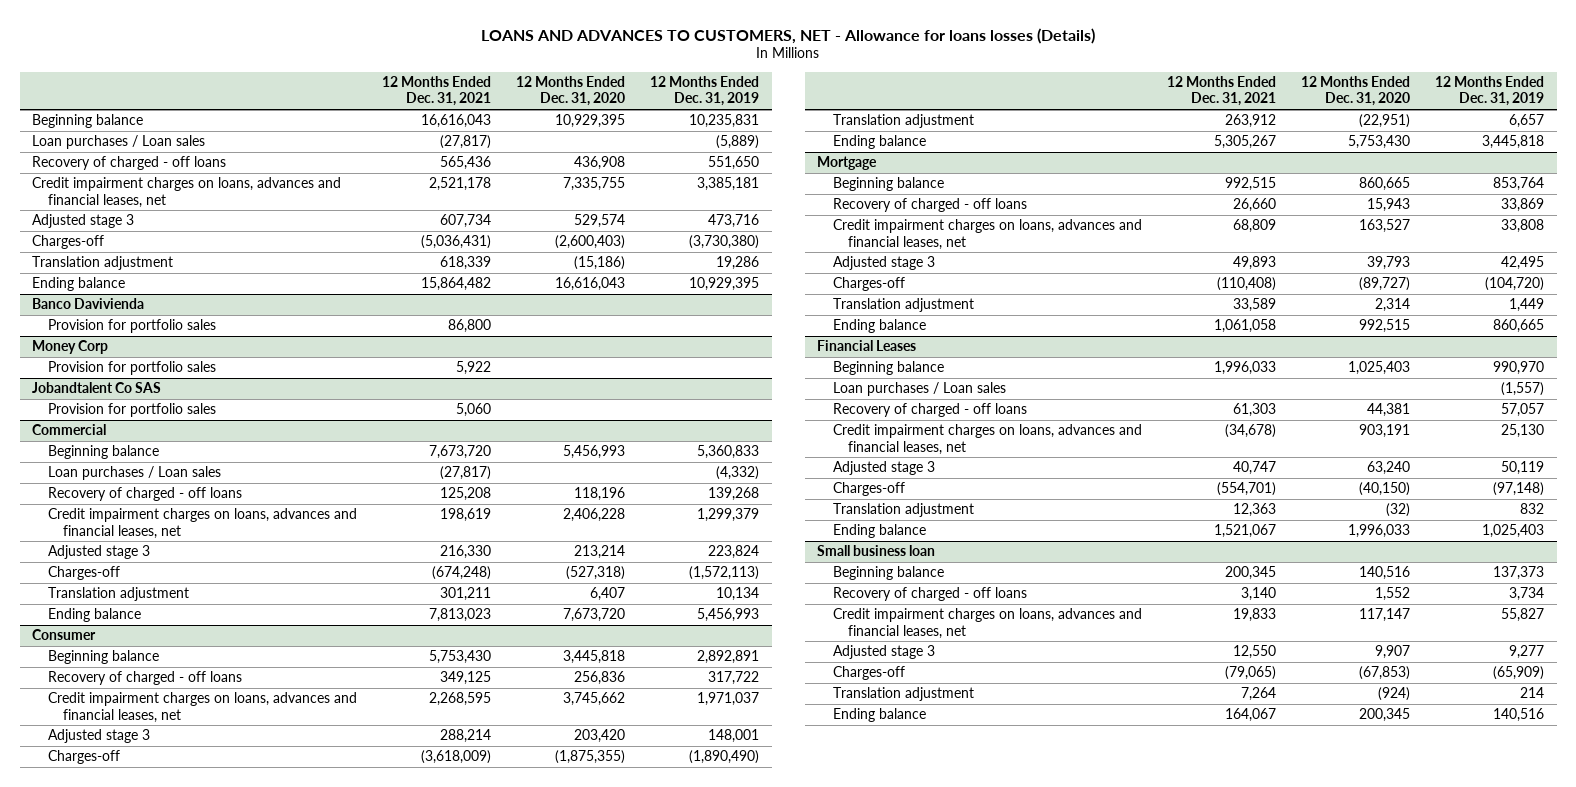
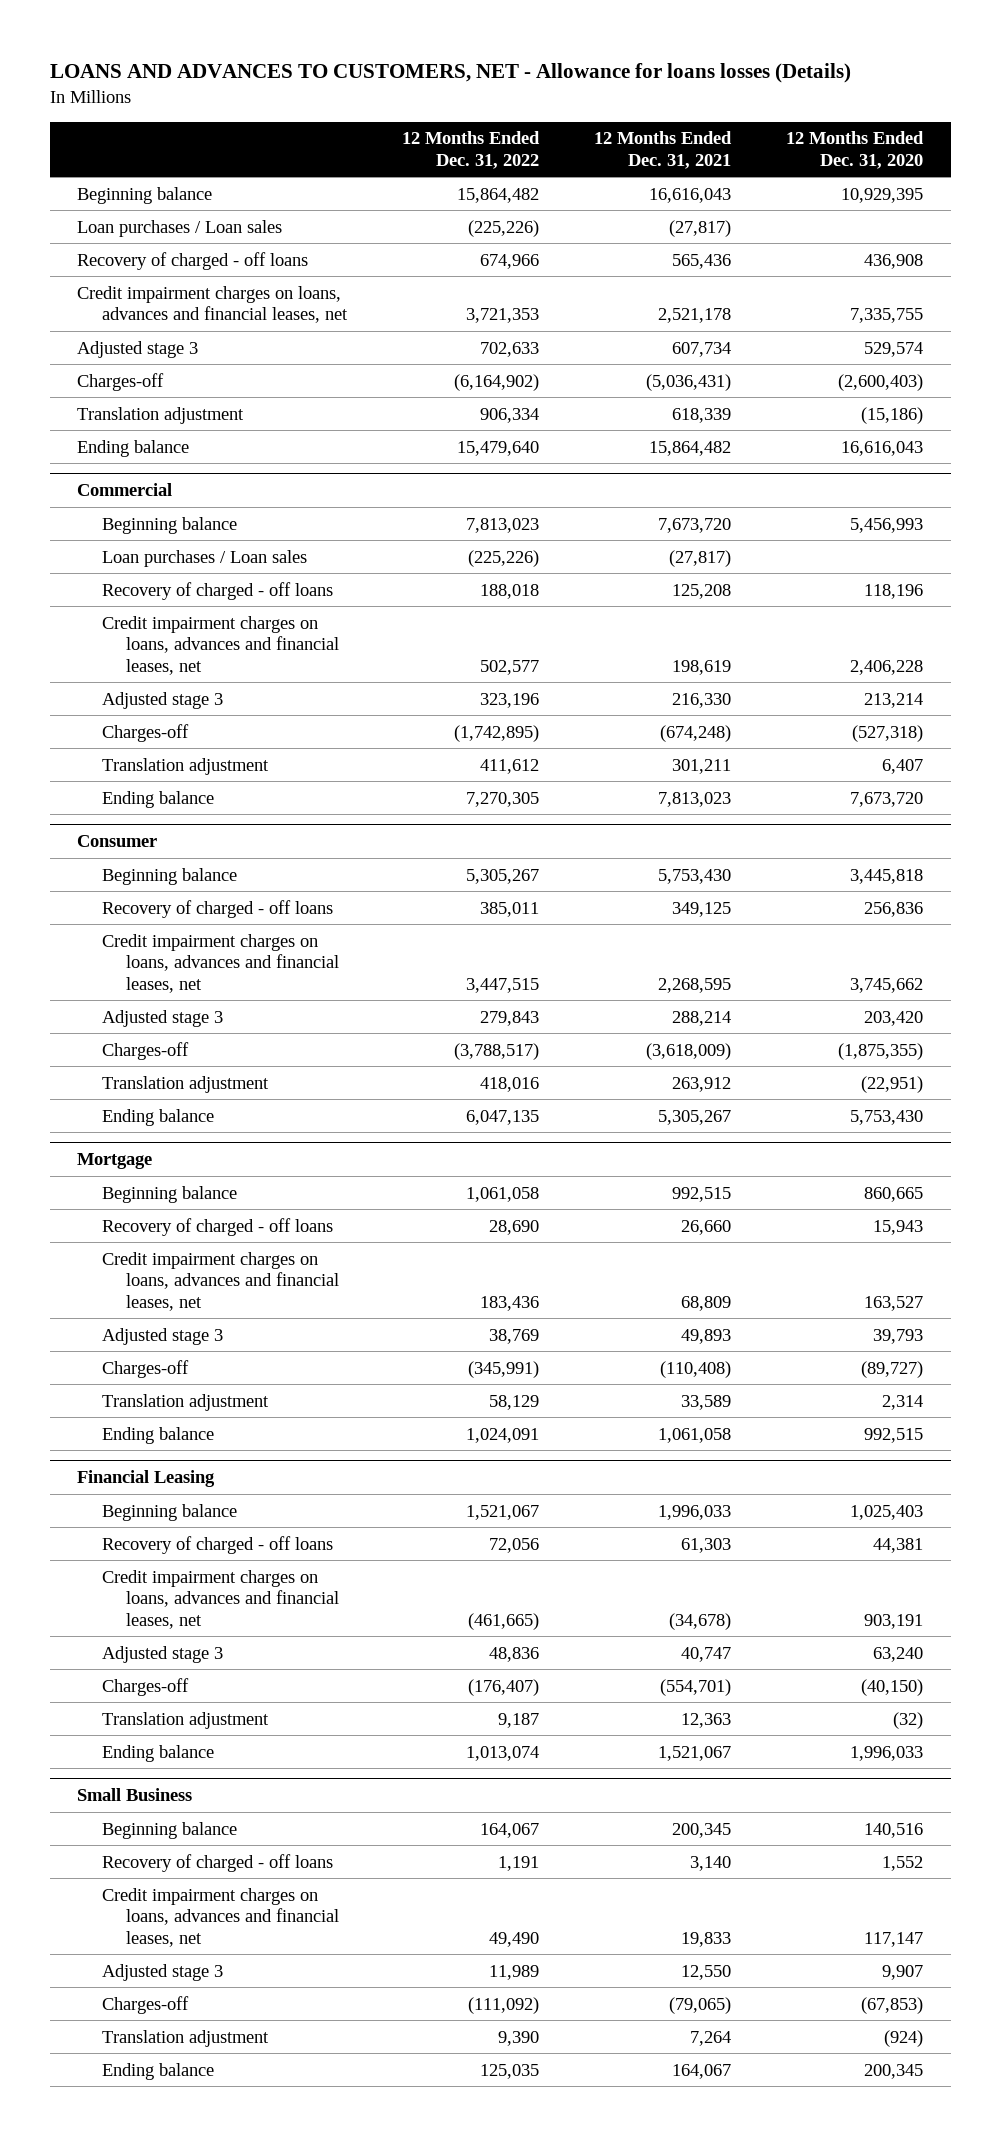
[650,75,760,107] 12 Months Ended Dec. 31, 2019 -> none
none -> [401,131,540,169] 12 Months Ended Dec. 31, 2022
[32,298,145,310] Banco Davivienda -> none
[47,319,216,334] Provision for portfolio sales -> none
[32,340,109,355] Money Corp -> none
[47,361,216,376] Provision for portfolio sales -> none
[32,382,162,394] Jobandtalent Co SAS -> none
[47,403,216,418] Provision for portfolio sales -> none
[817,340,917,352] Financial Leases -> [77,1470,216,1488] Financial Leasing
[832,382,1006,397] Loan purchases / Loan sales -> none
[817,545,936,557] Small business loan -> [77,1788,193,1802] Small Business

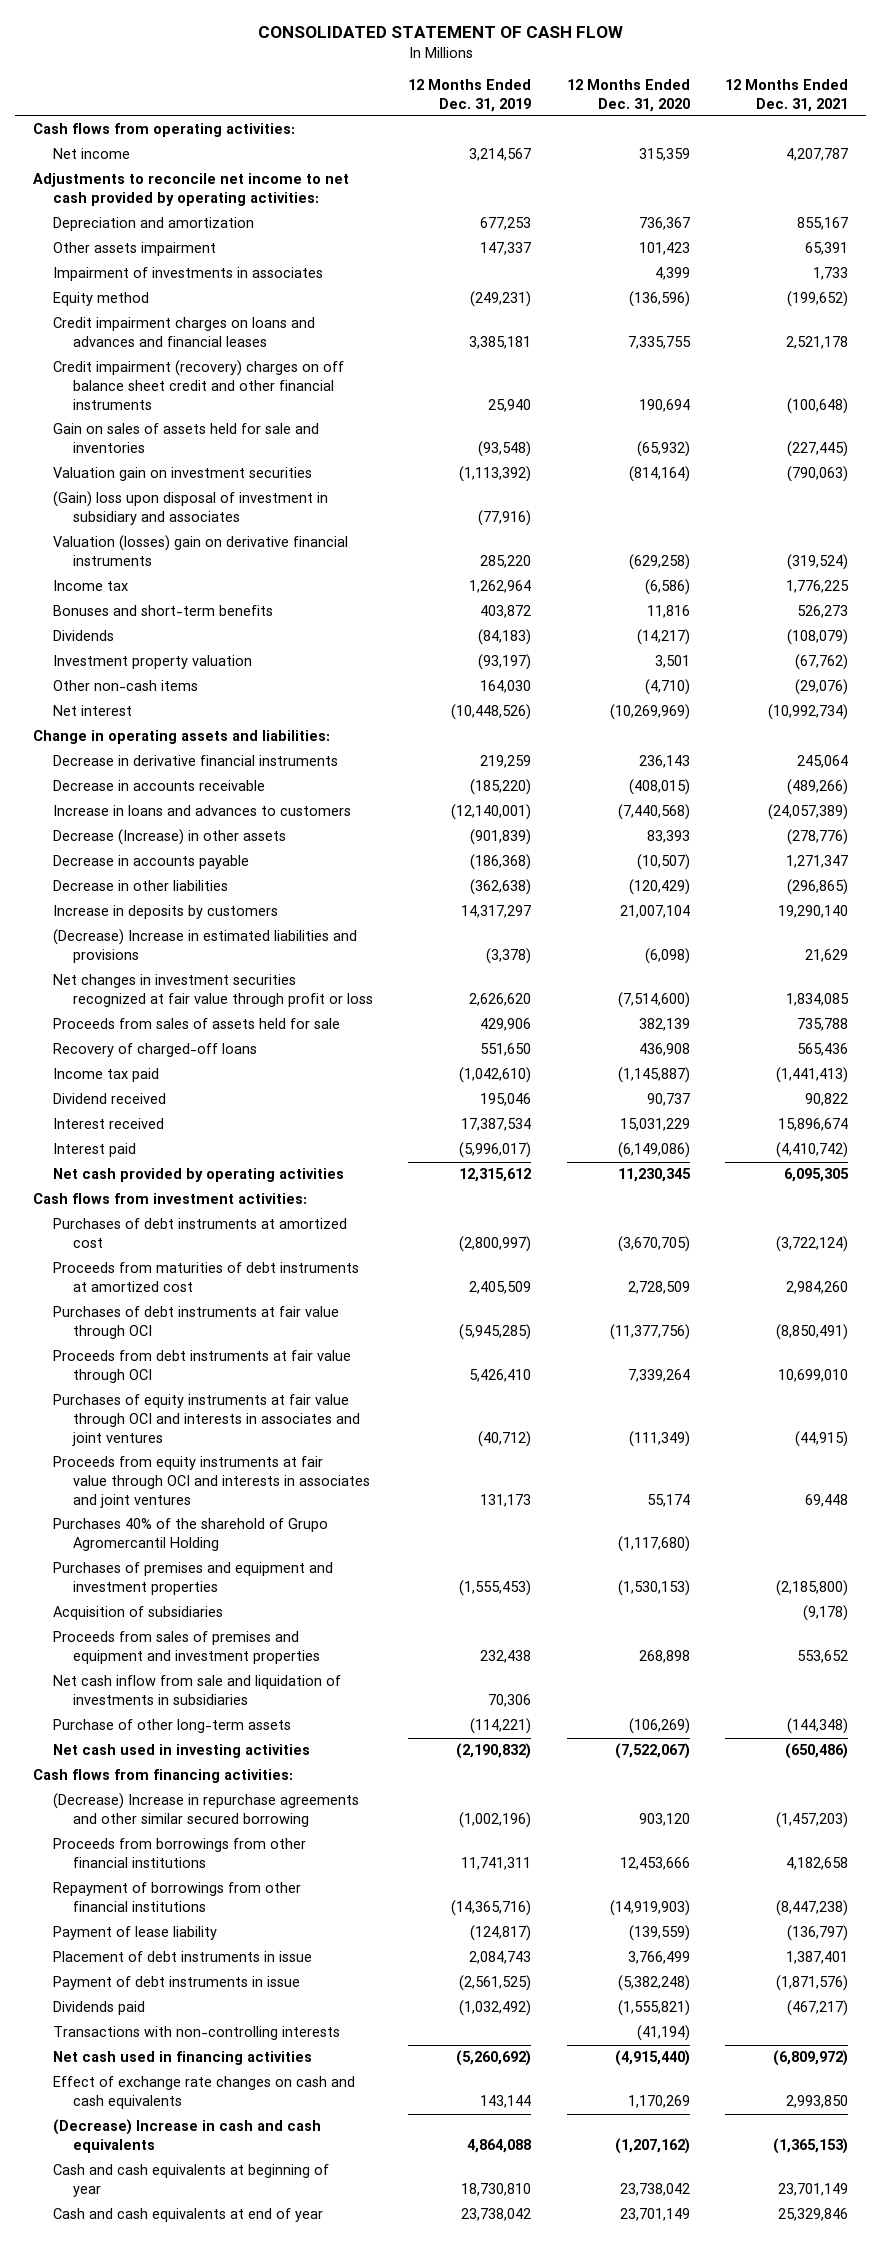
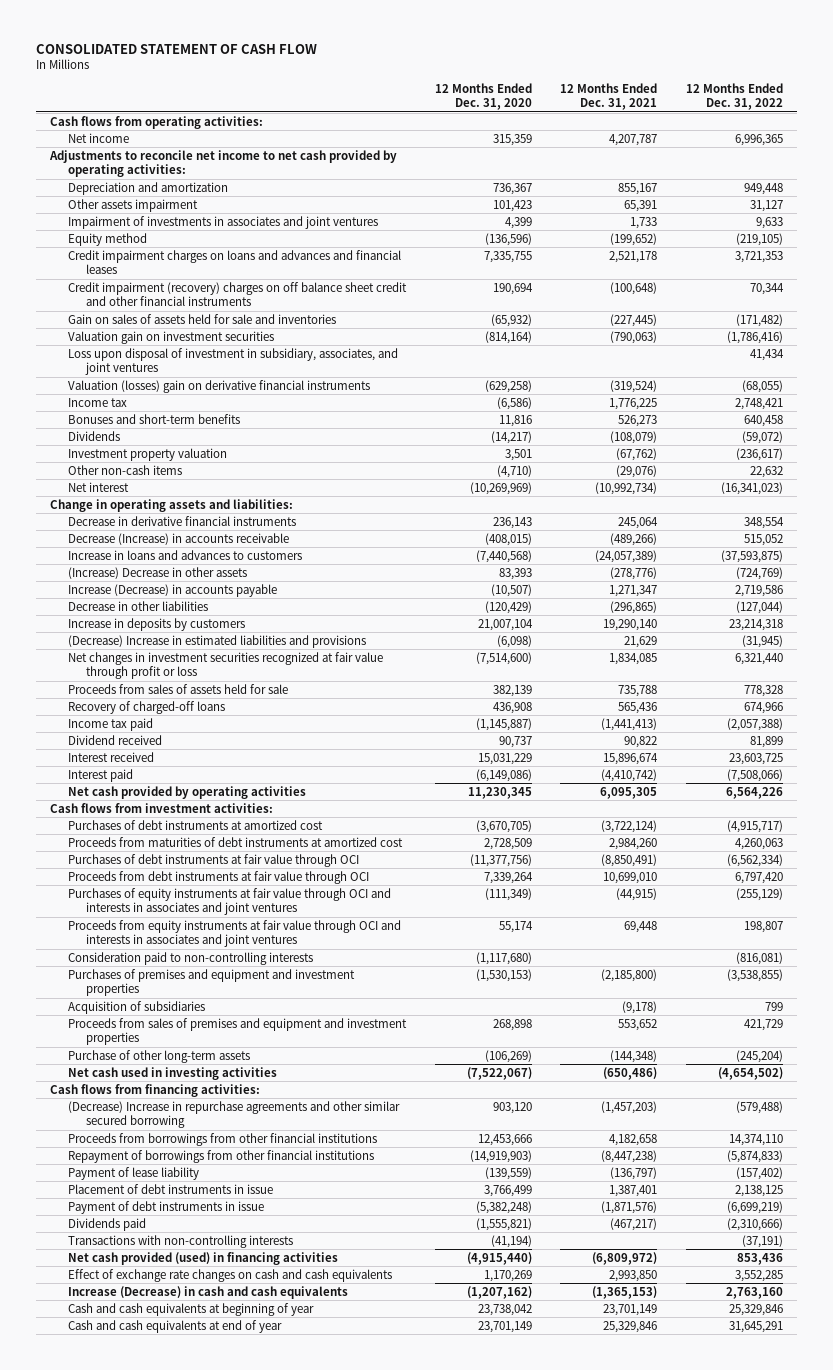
[408,78,532,112] 12 Months Ended Dec. 31, 2019 -> none
none -> [685,83,783,111] 12 Months Ended Dec. 31, 2022
[52,267,323,282] Impairment of investments in associates -> [68,215,379,229] Impairment of investments in associates and joint ventures
[52,491,328,526] (Gain) loss upon disposal of investment in subsidiary and associates -> [68,347,399,376] Loss upon disposal of investment in subsidiary, associates, and joint ventures
[52,780,265,792] Decrease in accounts receivable -> [68,532,290,545] Decrease (Increase) in accounts receivable
[52,829,286,846] Decrease (Increase) in other assets -> [68,566,248,579] (Increase) Decrease in other assets
[52,855,249,870] Decrease in accounts payable -> [68,583,278,597] Increase (Decrease) in accounts payable
[52,1518,328,1552] Purchases 40% of the sharehold of Grupo Agromercantil Holding -> [68,951,314,965] Consideration paid to non-controlling interests
[52,1675,341,1706] Net cash inflow from sale and liquidation of investments in subsidiaries -> none
[52,2051,312,2066] Net cash used in financing activities -> [68,1251,339,1265] Net cash provided (used) in financing activities
[52,2119,321,2154] (Decrease) Increase in cash and cash equivalents -> [68,1285,349,1299] Increase (Decrease) in cash and cash equivalents

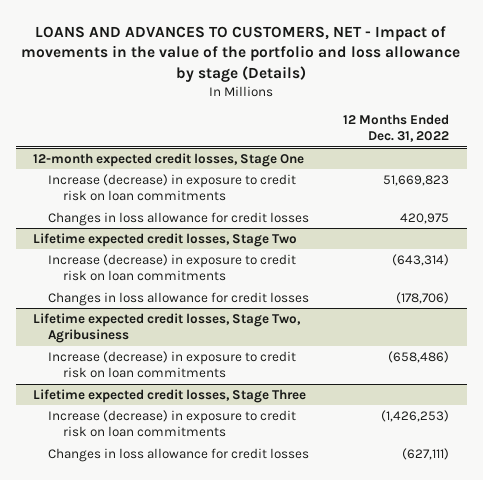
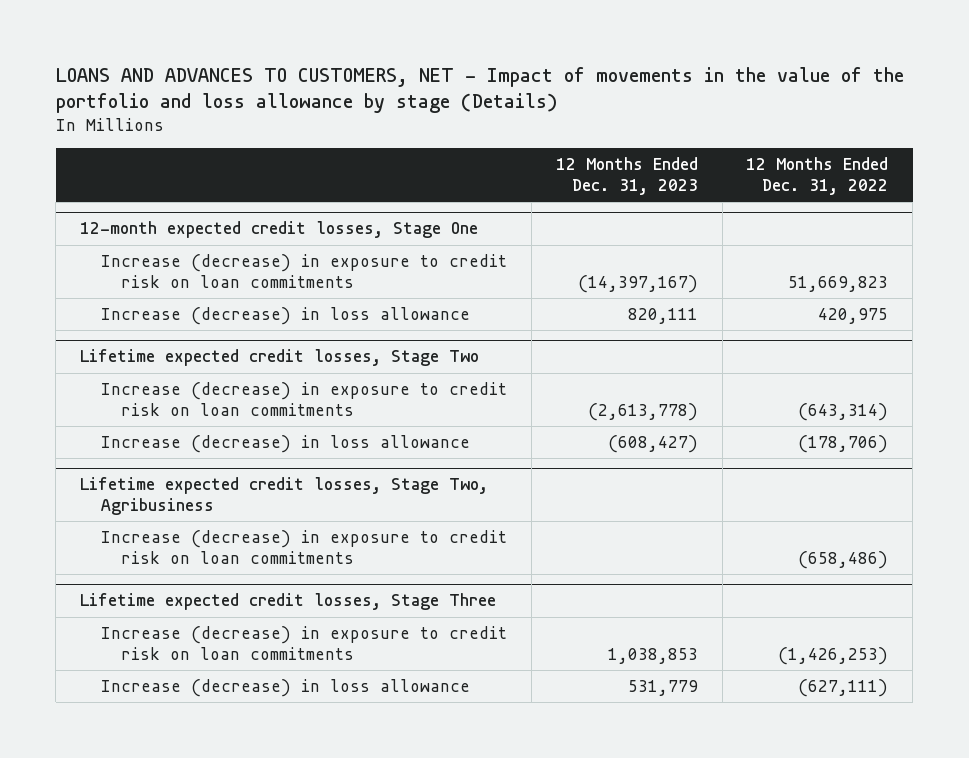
none -> [555,157,698,196] 12 Months Ended Dec. 31, 2023
[48,211,310,226] Changes in loss allowance for credit losses -> [100,307,470,326] Increase (decrease) in loss allowance
[48,291,310,306] Changes in loss allowance for credit losses -> [100,435,470,454] Increase (decrease) in loss allowance
[48,447,310,462] Changes in loss allowance for credit losses -> [100,679,470,698] Increase (decrease) in loss allowance

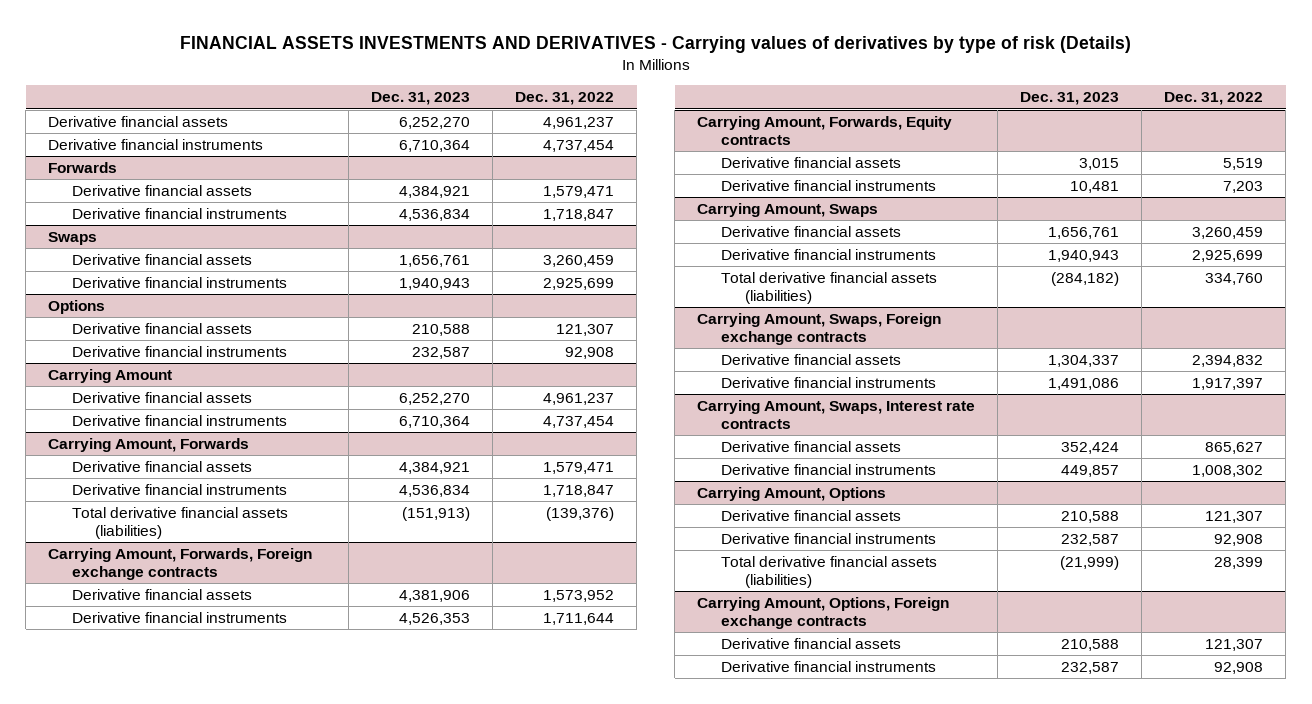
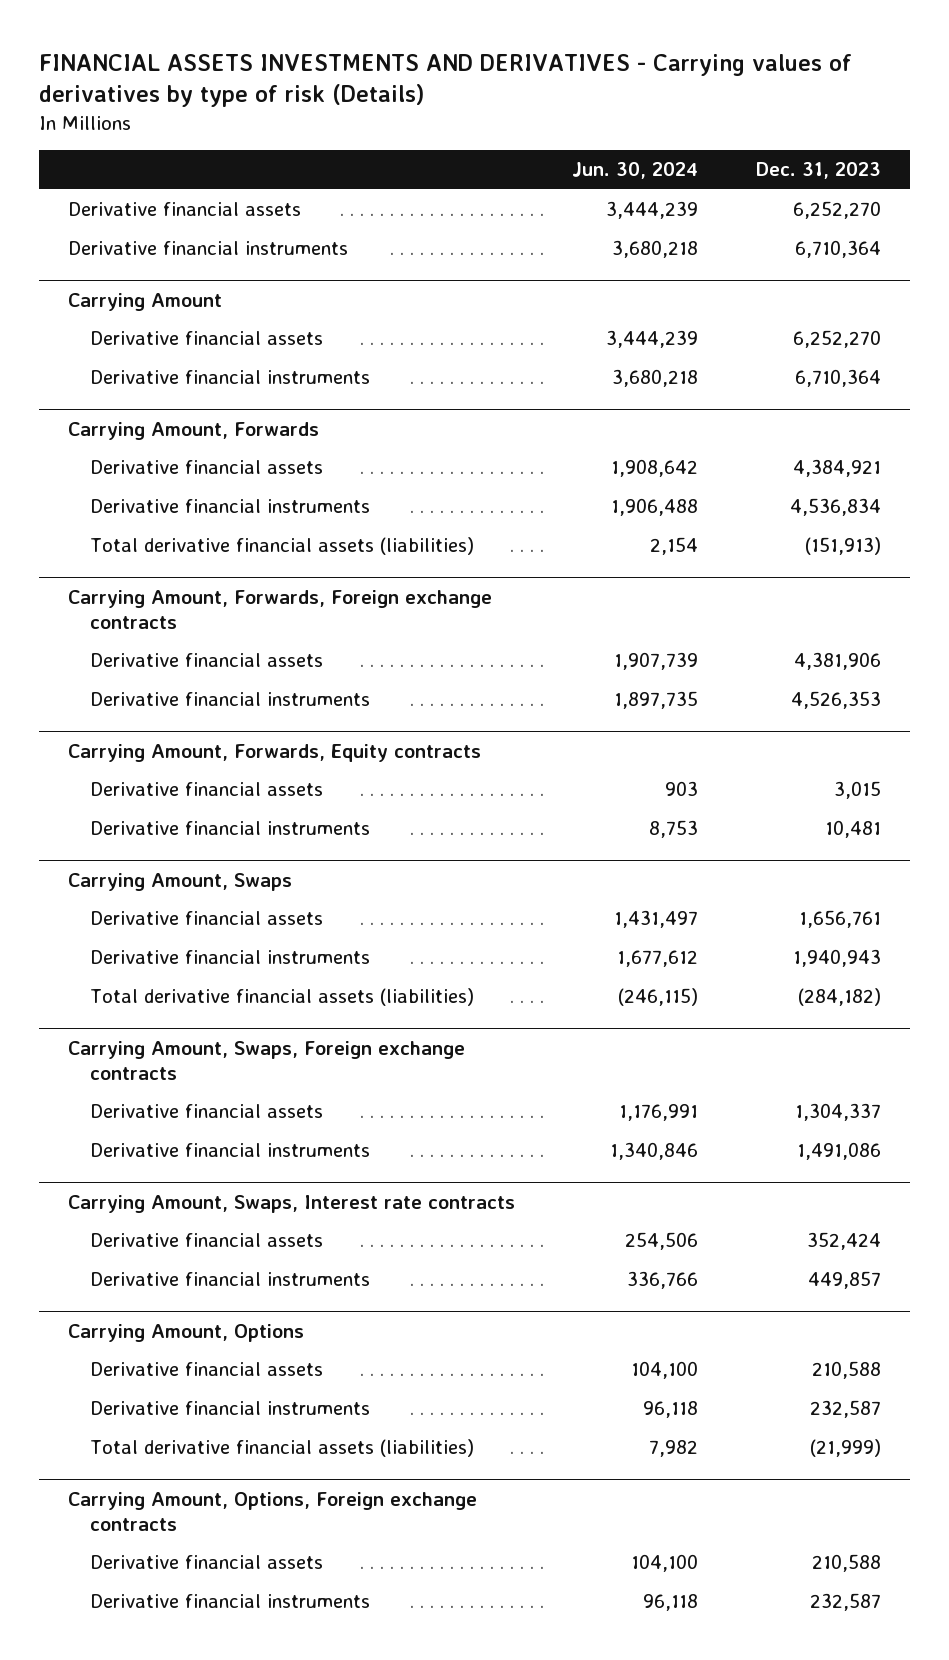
[515,92,615,106] Dec. 31, 2022 -> none
none -> [572,162,699,180] Jun. 30, 2024
[48,161,118,173] Forwards -> none
[71,184,252,196] Derivative financial assets -> none
[71,207,287,219] Derivative financial instruments -> none
[48,231,98,245] Swaps -> none
[71,253,252,265] Derivative financial assets -> none
[71,276,287,288] Derivative financial instruments -> none
[48,299,106,314] Options -> none
[71,322,252,334] Derivative financial assets -> none
[71,345,287,357] Derivative financial instruments -> none

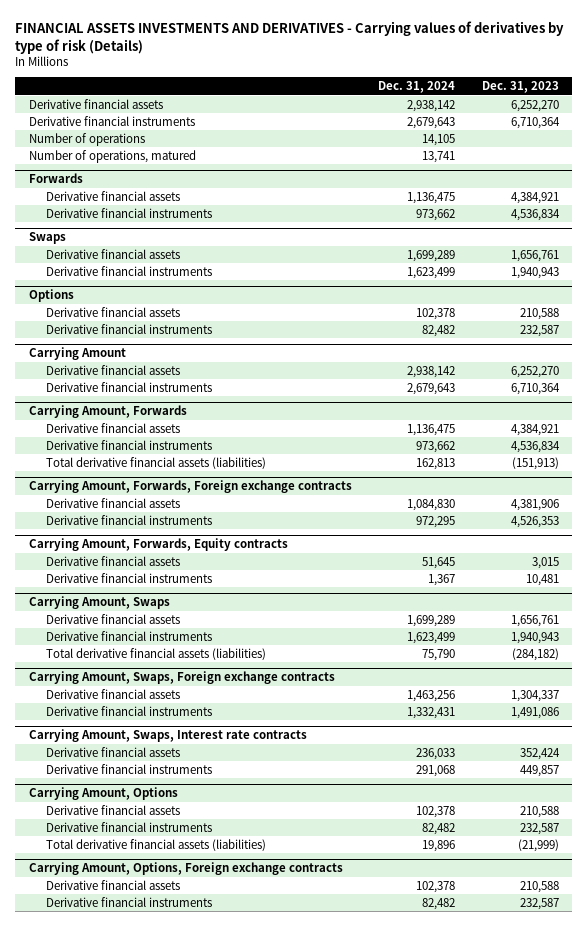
[572,162,699,180] Jun. 30, 2024 -> none
none -> [378,80,456,93] Dec. 31, 2024
none -> [28,132,145,146] Number of operations
none -> [28,149,196,163] Number of operations, matured
none -> [28,173,83,184] Forwards
none -> [46,190,181,201] Derivative financial assets
none -> [46,207,213,218] Derivative financial instruments
none -> [28,232,66,245] Swaps
none -> [46,248,181,259] Derivative financial assets
none -> [46,265,213,276] Derivative financial instruments
none -> [28,289,74,303] Options
none -> [46,306,181,317] Derivative financial assets
none -> [46,323,213,334] Derivative financial instruments

